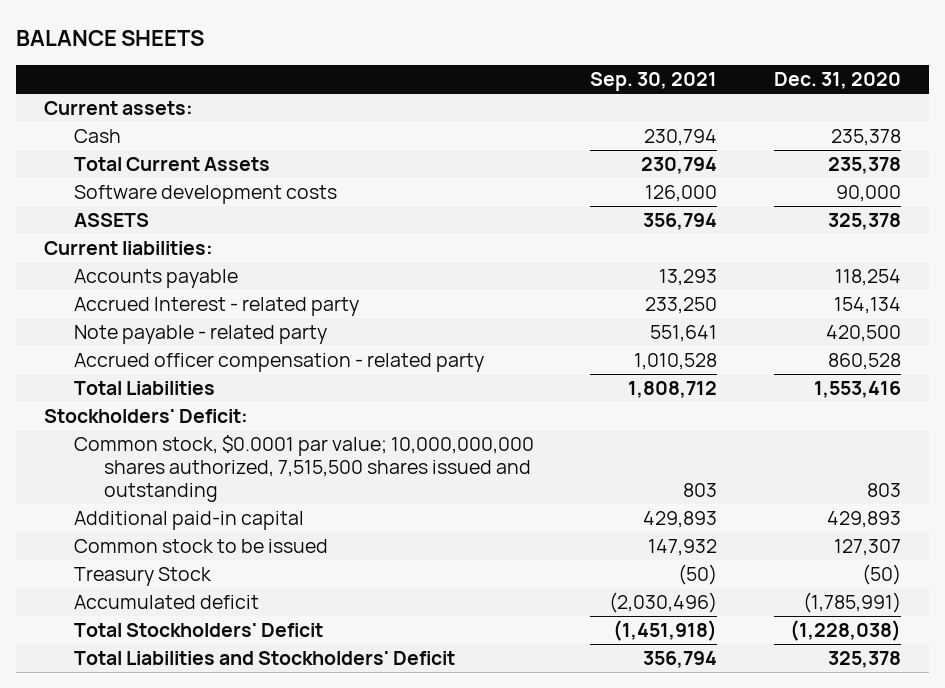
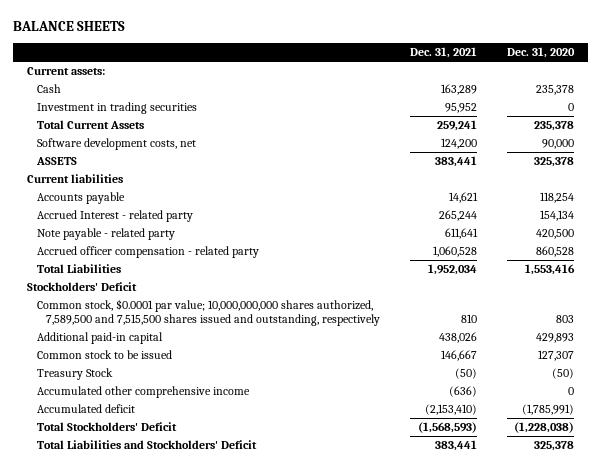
[590,72,718,92] Sep. 30, 2021 -> none
none -> [409,47,477,59] Dec. 31, 2021
none -> [36,102,197,115] Investment in trading securities
[74,184,338,204] Software development costs -> [36,138,196,151] Software development costs, net
[44,240,214,255] Current liabilities: -> [27,174,124,184] Current liabilities
[44,408,249,423] Stockholders' Deficit: -> [27,282,138,292] Stockholders' Deficit
[74,434,535,502] Common stock, $0.0001 par value; 10,000,000,000 shares authorized, 7,515,500 shares issued and outstanding -> [36,299,381,326] Common stock, $0.0001 par value; 10,000,000,000 shares authorized, 7,589,500 and 7,515,500 shares issued and outstanding, respectively
none -> [36,386,250,399] Accumulated other comprehensive income

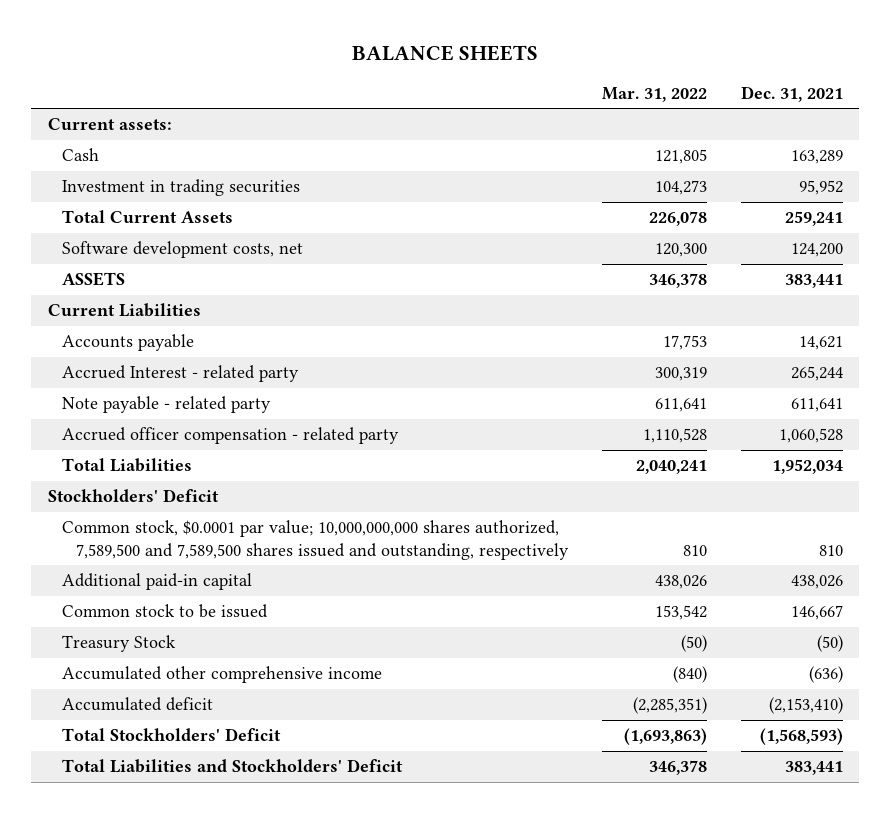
[506,47,575,59] Dec. 31, 2020 -> none
none -> [601,86,707,102] Mar. 31, 2022
[27,174,124,184] Current liabilities -> [48,303,202,318] Current Liabilities
[36,299,381,326] Common stock, $0.0001 par value; 10,000,000,000 shares authorized, 7,589,500 and 7,515,500 shares issued and outstanding, respectively -> [62,520,569,560] Common stock, $0.0001 par value; 10,000,000,000 shares authorized, 7,589,500 and 7,589,500 shares issued and outstanding, respectively

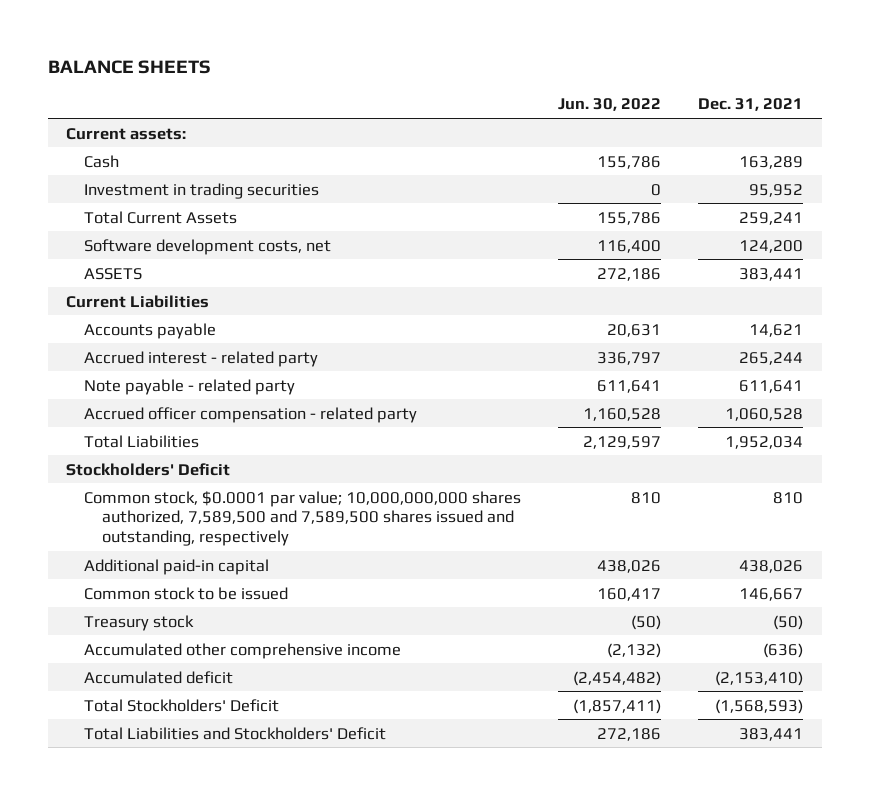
[601,86,707,102] Mar. 31, 2022 -> none
none -> [558,98,662,112] Jun. 30, 2022
[62,365,300,383] Accrued Interest - related party -> [84,350,319,367] Accrued interest - related party
[62,635,177,653] Treasury Stock -> [84,614,195,631] Treasury stock

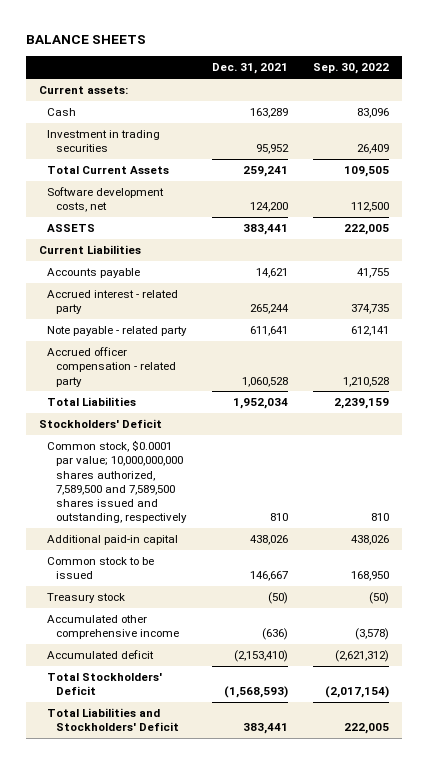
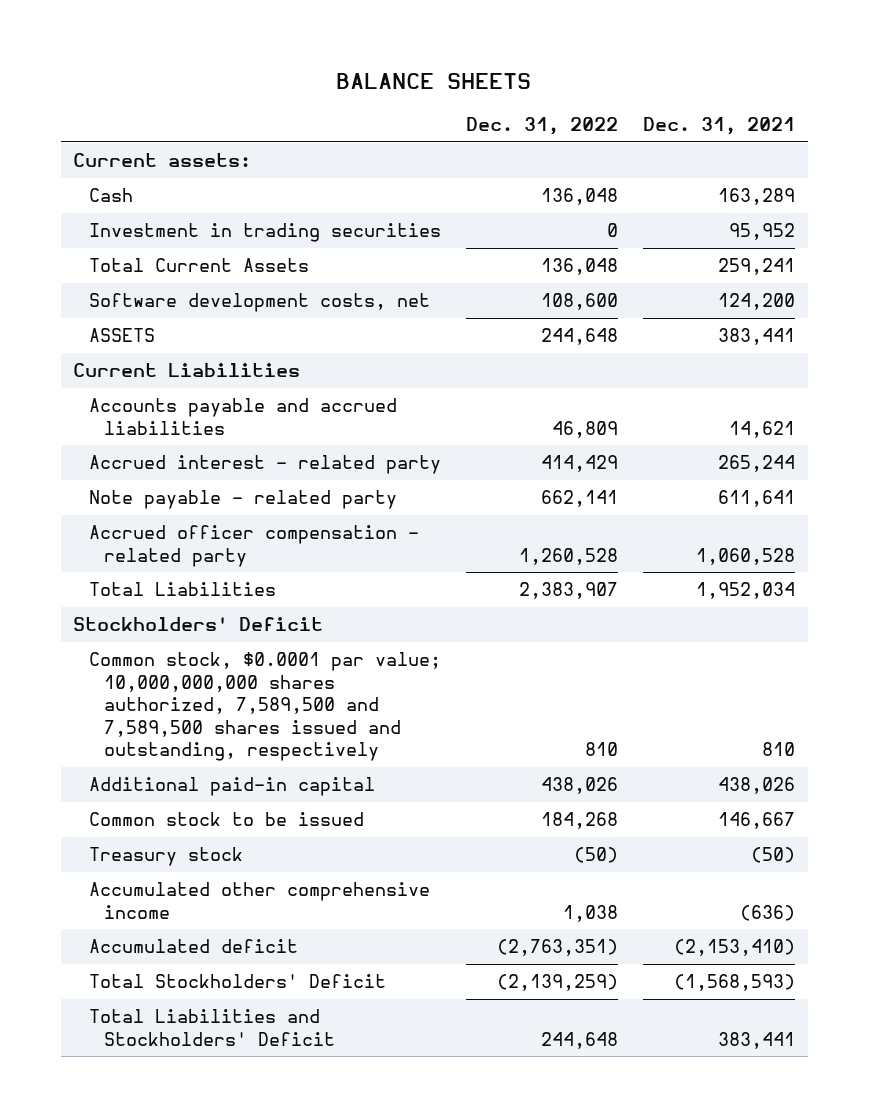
[313,63,390,75] Sep. 30, 2022 -> none
none -> [466,117,619,136] Dec. 31, 2022
[47,268,141,279] Accounts payable -> [88,398,397,435] Accounts payable and accrued liabilities

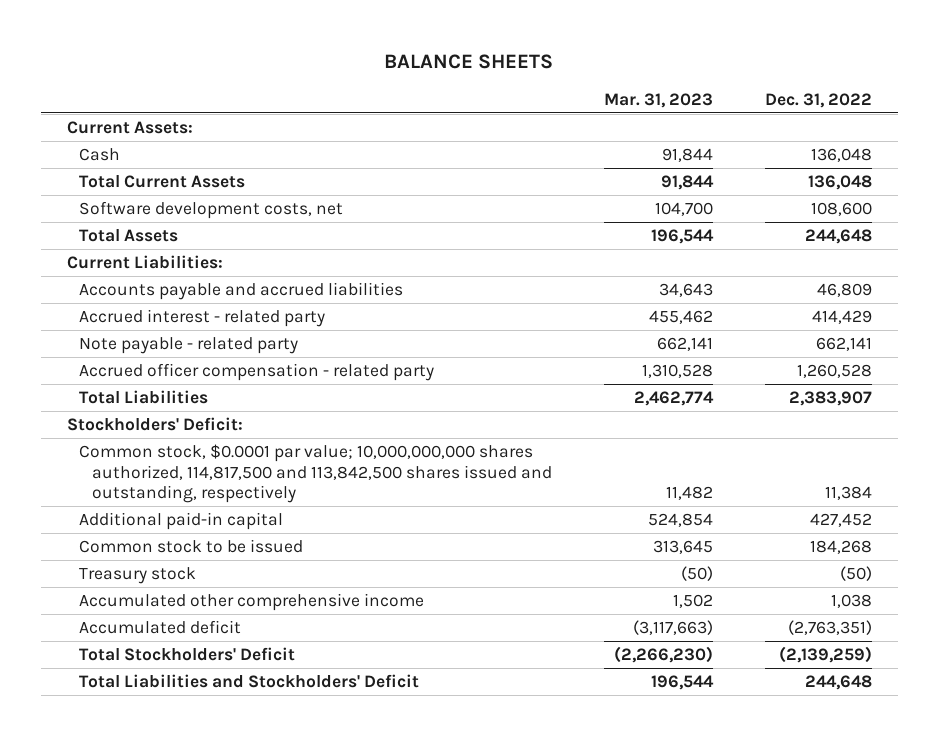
[643,117,796,136] Dec. 31, 2021 -> none
none -> [603,92,713,108] Mar. 31, 2023
[73,153,252,168] Current assets: -> [66,120,193,134] Current Assets:
[88,223,441,243] Investment in trading securities -> none
[88,328,155,343] ASSETS -> [79,228,179,242] Total Assets
[73,363,301,378] Current Liabilities -> [66,254,223,269] Current Liabilities:
[73,617,324,632] Stockholders' Deficit -> [66,416,243,431] Stockholders' Deficit:
[88,652,441,762] Common stock, $0.0001 par value; 10,000,000,000 shares authorized, 7,589,500 and 7,589,500 shares issued and outstanding, respectively -> [79,443,552,504] Common stock, $0.0001 par value; 10,000,000,000 shares authorized, 114,817,500 and 113,842,500 shares issued and outstanding, respectively
[585,742,619,757] 810 -> [824,486,872,501] 11,384
[541,777,619,795] 438,026 -> [809,512,872,527] 427,452

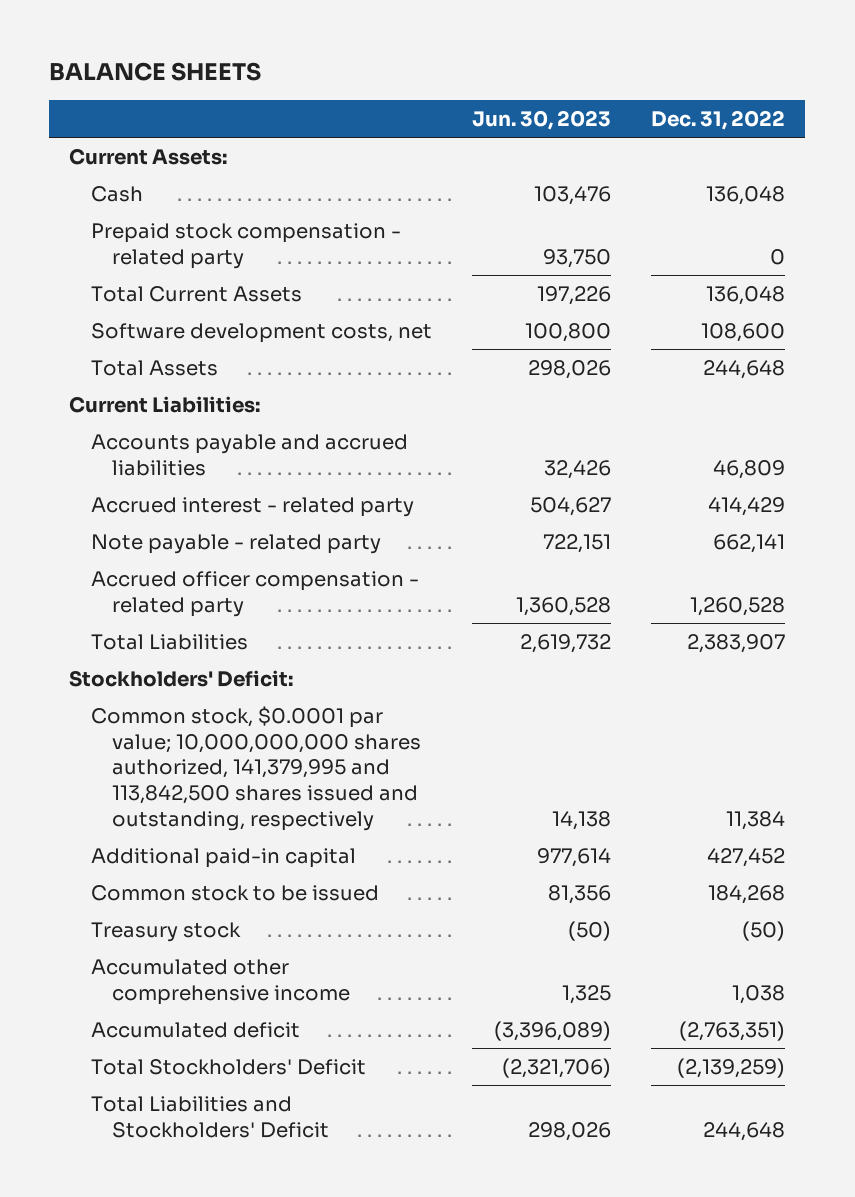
[603,92,713,108] Mar. 31, 2023 -> none
none -> [471,109,611,130] Jun. 30, 2023
none -> [90,222,401,269] Prepaid stock compensation - related party
[79,443,552,504] Common stock, $0.0001 par value; 10,000,000,000 shares authorized, 114,817,500 and 113,842,500 shares issued and outstanding, respectively -> [90,705,421,832] Common stock, $0.0001 par value; 10,000,000,000 shares authorized, 141,379,995 and 113,842,500 shares issued and outstanding, respectively

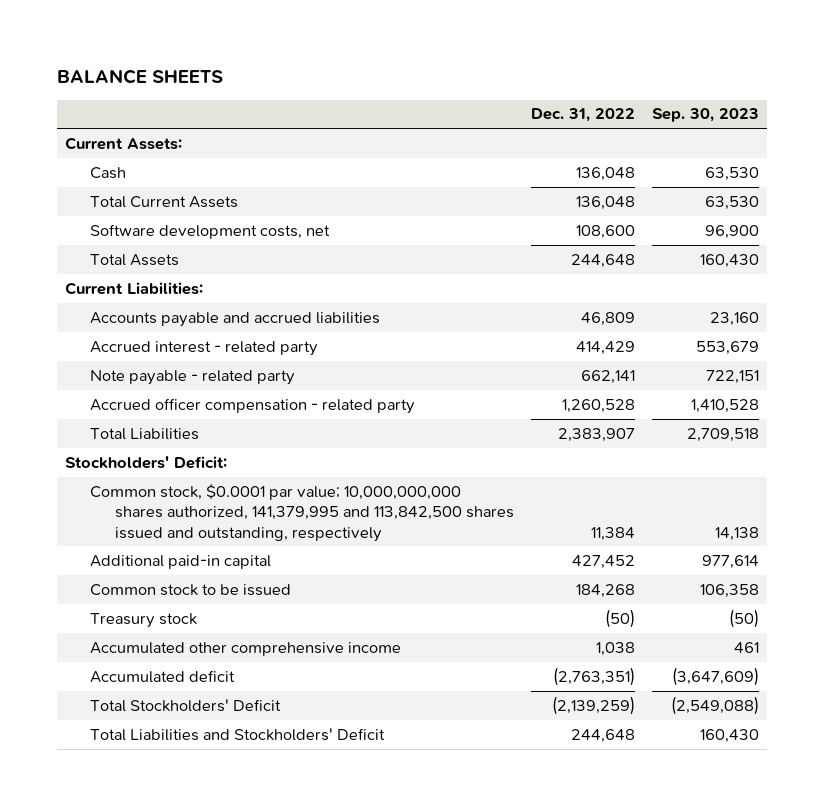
[471,109,611,130] Jun. 30, 2023 -> none
none -> [651,108,759,123] Sep. 30, 2023
[90,222,401,269] Prepaid stock compensation - related party -> none

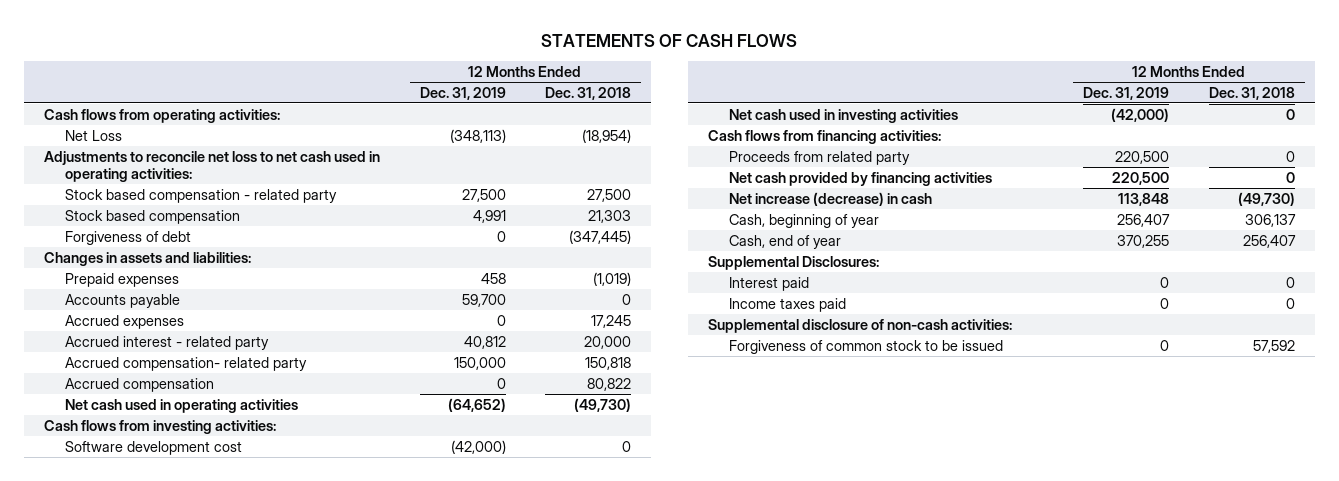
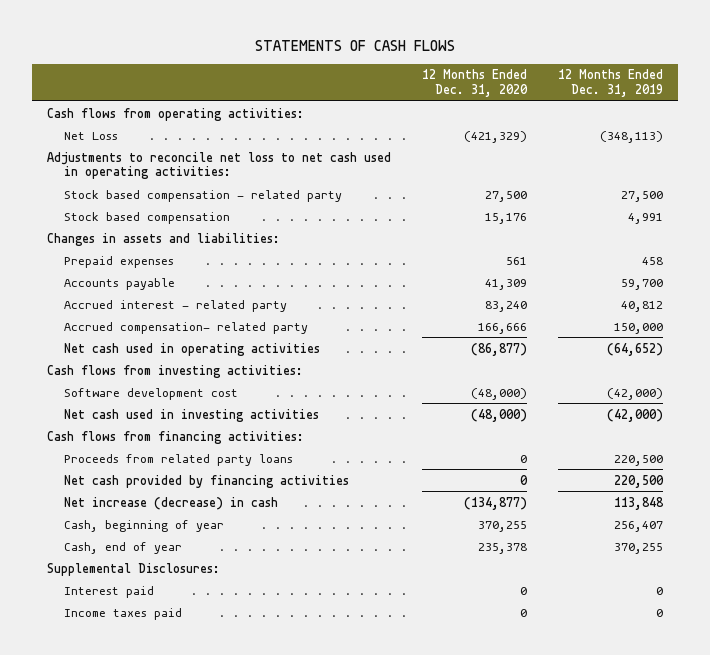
[545,86,632,100] Dec. 31, 2018 -> none
none -> [422,69,529,97] 12 Months Ended Dec. 31, 2020
[65,230,192,245] Forgiveness of debt -> none
[65,314,185,329] Accrued expenses -> none
[65,377,215,392] Accrued compensation -> none
[729,150,911,165] Proceeds from related party -> [64,453,294,466] Proceeds from related party loans
[707,318,1012,333] Supplemental disclosure of non-cash activities: -> none
[729,339,1004,354] Forgiveness of common stock to be issued -> none

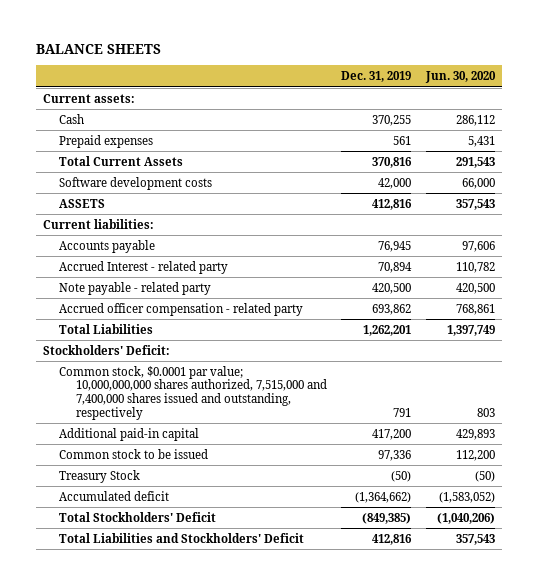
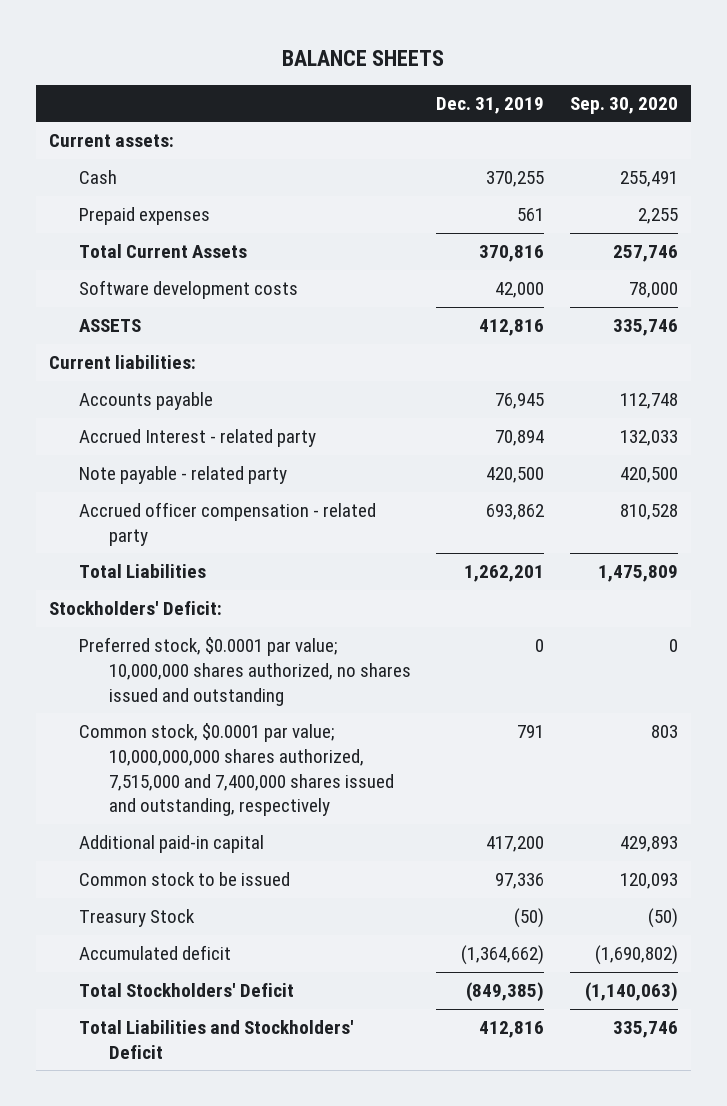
[424,71,496,84] Jun. 30, 2020 -> none
none -> [569,96,678,114] Sep. 30, 2020
none -> [78,637,411,706] Preferred stock, $0.0001 par value; 10,000,000 shares authorized, no shares issued and outstanding

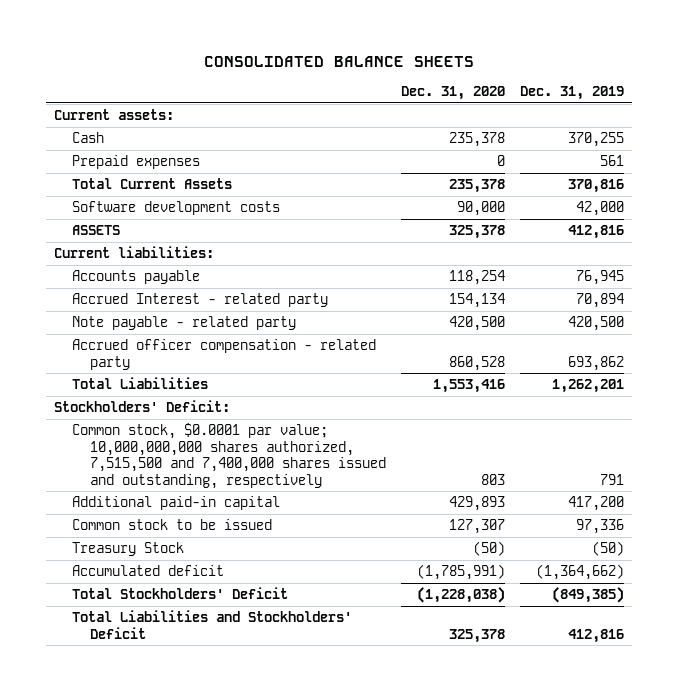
[282,49,445,66] BALANCE SHEETS -> [204,55,475,67] CONSOLIDATED BALANCE SHEETS
[569,96,678,114] Sep. 30, 2020 -> none
none -> [400,86,505,101] Dec. 31, 2020
[78,637,411,706] Preferred stock, $0.0001 par value; 10,000,000 shares authorized, no shares issued and outstanding -> none
[78,723,394,817] Common stock, $0.0001 par value; 10,000,000,000 shares authorized, 7,515,000 and 7,400,000 shares issued and outstanding, respectively -> [71,422,386,489] Common stock, $0.0001 par value; 10,000,000,000 shares authorized, 7,515,500 and 7,400,000 shares issued and outstanding, respectively

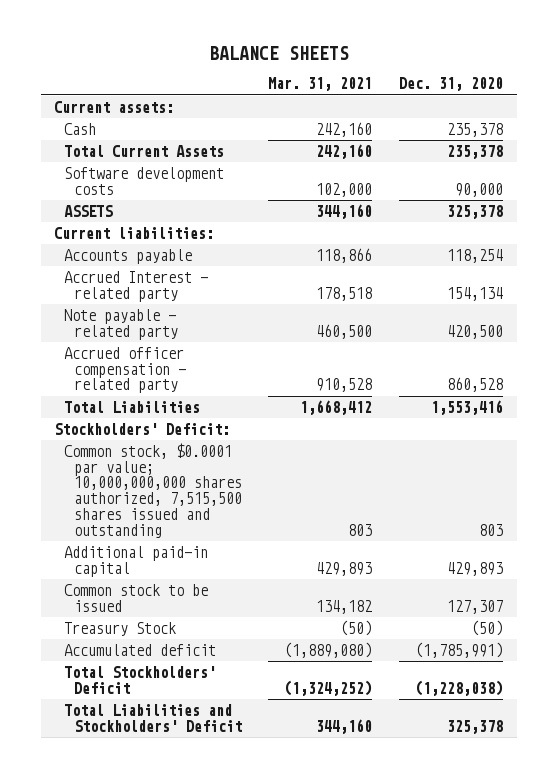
[204,55,475,67] CONSOLIDATED BALANCE SHEETS -> [208,46,349,61] BALANCE SHEETS
[520,86,625,101] Dec. 31, 2019 -> none
none -> [268,77,373,92] Mar. 31, 2021
[71,154,200,169] Prepaid expenses -> none
[71,422,386,489] Common stock, $0.0001 par value; 10,000,000,000 shares authorized, 7,515,500 and 7,400,000 shares issued and outstanding, respectively -> [63,442,242,538] Common stock, $0.0001 par value; 10,000,000,000 shares authorized, 7,515,500 shares issued and outstanding

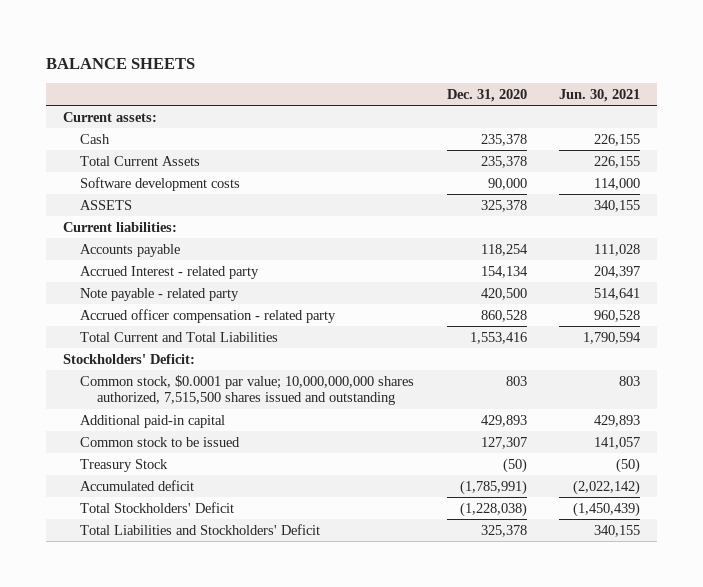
[268,77,373,92] Mar. 31, 2021 -> none
none -> [559,88,641,102] Jun. 30, 2021
[63,400,200,413] Total Liabilities -> [79,331,278,342] Total Current and Total Liabilities

